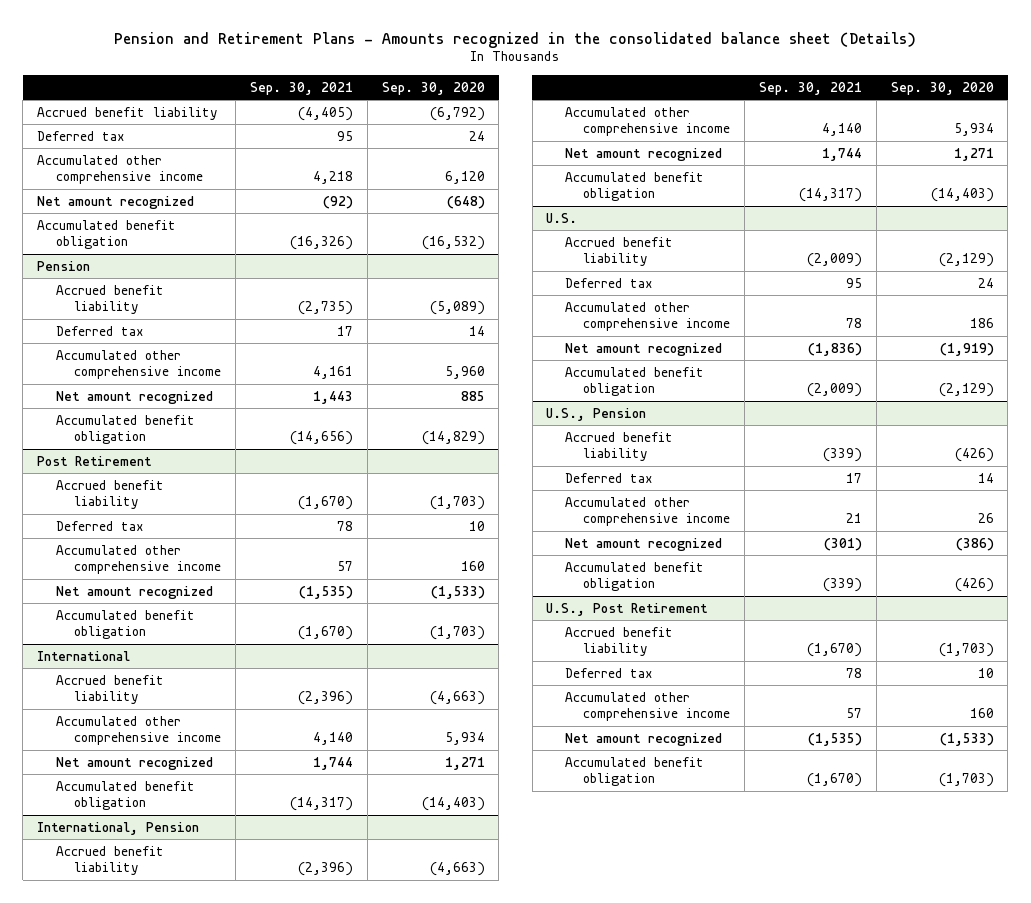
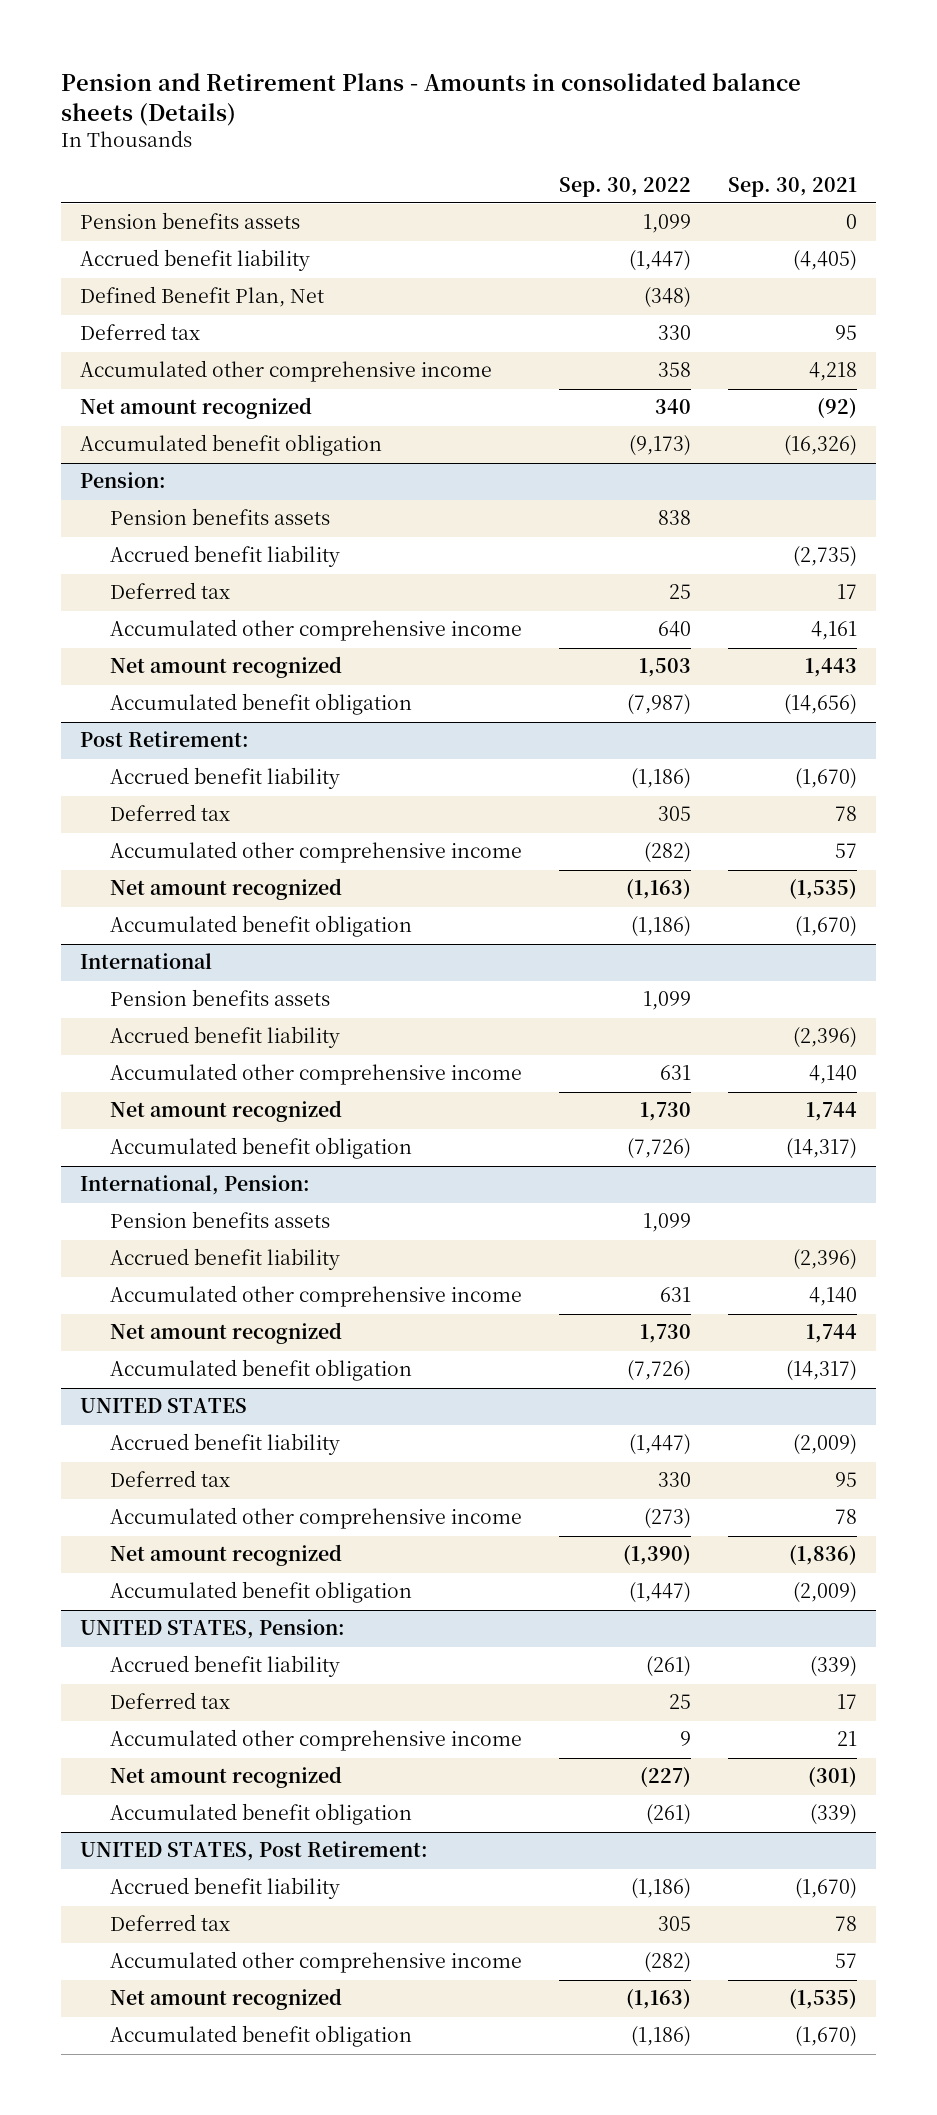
[114,31,917,48] Pension and Retirement Plans - Amounts recognized in the consolidated balance sheet (Details) -> [61,73,802,127] Pension and Retirement Plans - Amounts in consolidated balance sheets (Details)
[381,81,485,95] Sep. 30, 2020 -> none
none -> [559,176,692,197] Sep. 30, 2022
none -> [79,212,300,230] Pension benefits assets
none -> [79,286,324,308] Defined Benefit Plan, Net
[37,260,91,271] Pension -> [79,472,166,489] Pension:
none -> [109,508,330,526] Pension benefits assets
[37,455,153,466] Post Retirement -> [79,731,249,748] Post Retirement:
none -> [109,989,330,1007] Pension benefits assets
[37,821,200,835] International, Pension -> [79,1175,310,1196] International, Pension:
none -> [109,1211,330,1229] Pension benefits assets
[546,212,578,223] U.S. -> [79,1398,247,1414] UNITED STATES
[546,407,647,421] U.S., Pension -> none
none -> [79,1619,345,1640] UNITED STATES, Pension:
[546,602,709,616] U.S., Post Retirement -> none
none -> [79,1841,428,1862] UNITED STATES, Post Retirement:

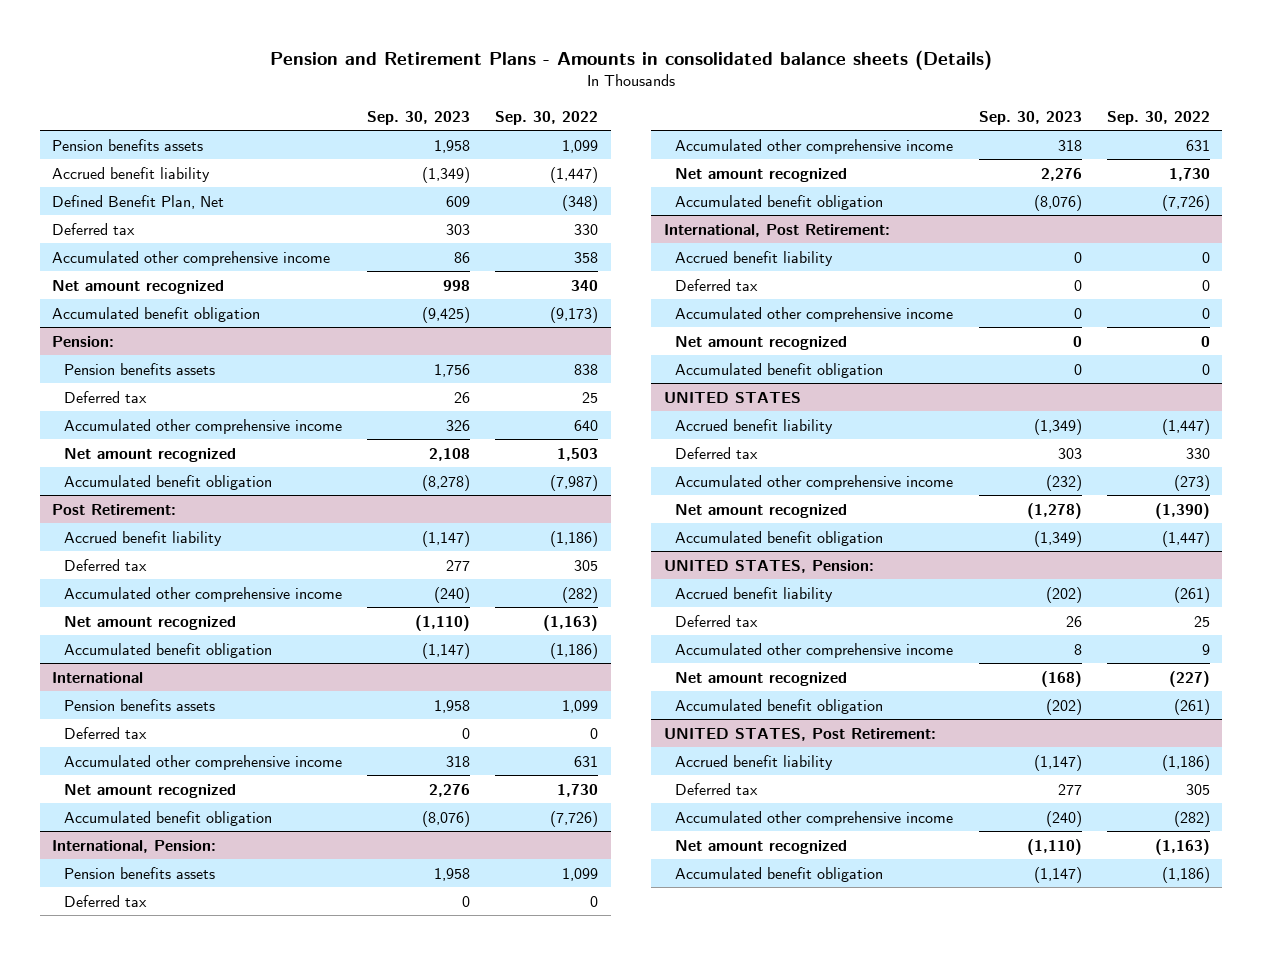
[728,176,858,197] Sep. 30, 2021 -> none
none -> [367,110,471,125] Sep. 30, 2023
[109,545,340,568] Accrued benefit liability -> none
[109,1026,340,1049] Accrued benefit liability -> none
none -> [64,726,148,739] Deferred tax
[109,1248,340,1271] Accrued benefit liability -> none
none -> [64,894,148,907] Deferred tax
none -> [663,223,890,237] International, Post Retirement:
none -> [675,250,834,266] Accrued benefit liability
none -> [675,278,759,291] Deferred tax
none -> [675,306,954,322] Accumulated other comprehensive income
none -> [675,335,848,350] Net amount recognized
none -> [675,362,884,378] Accumulated benefit obligation

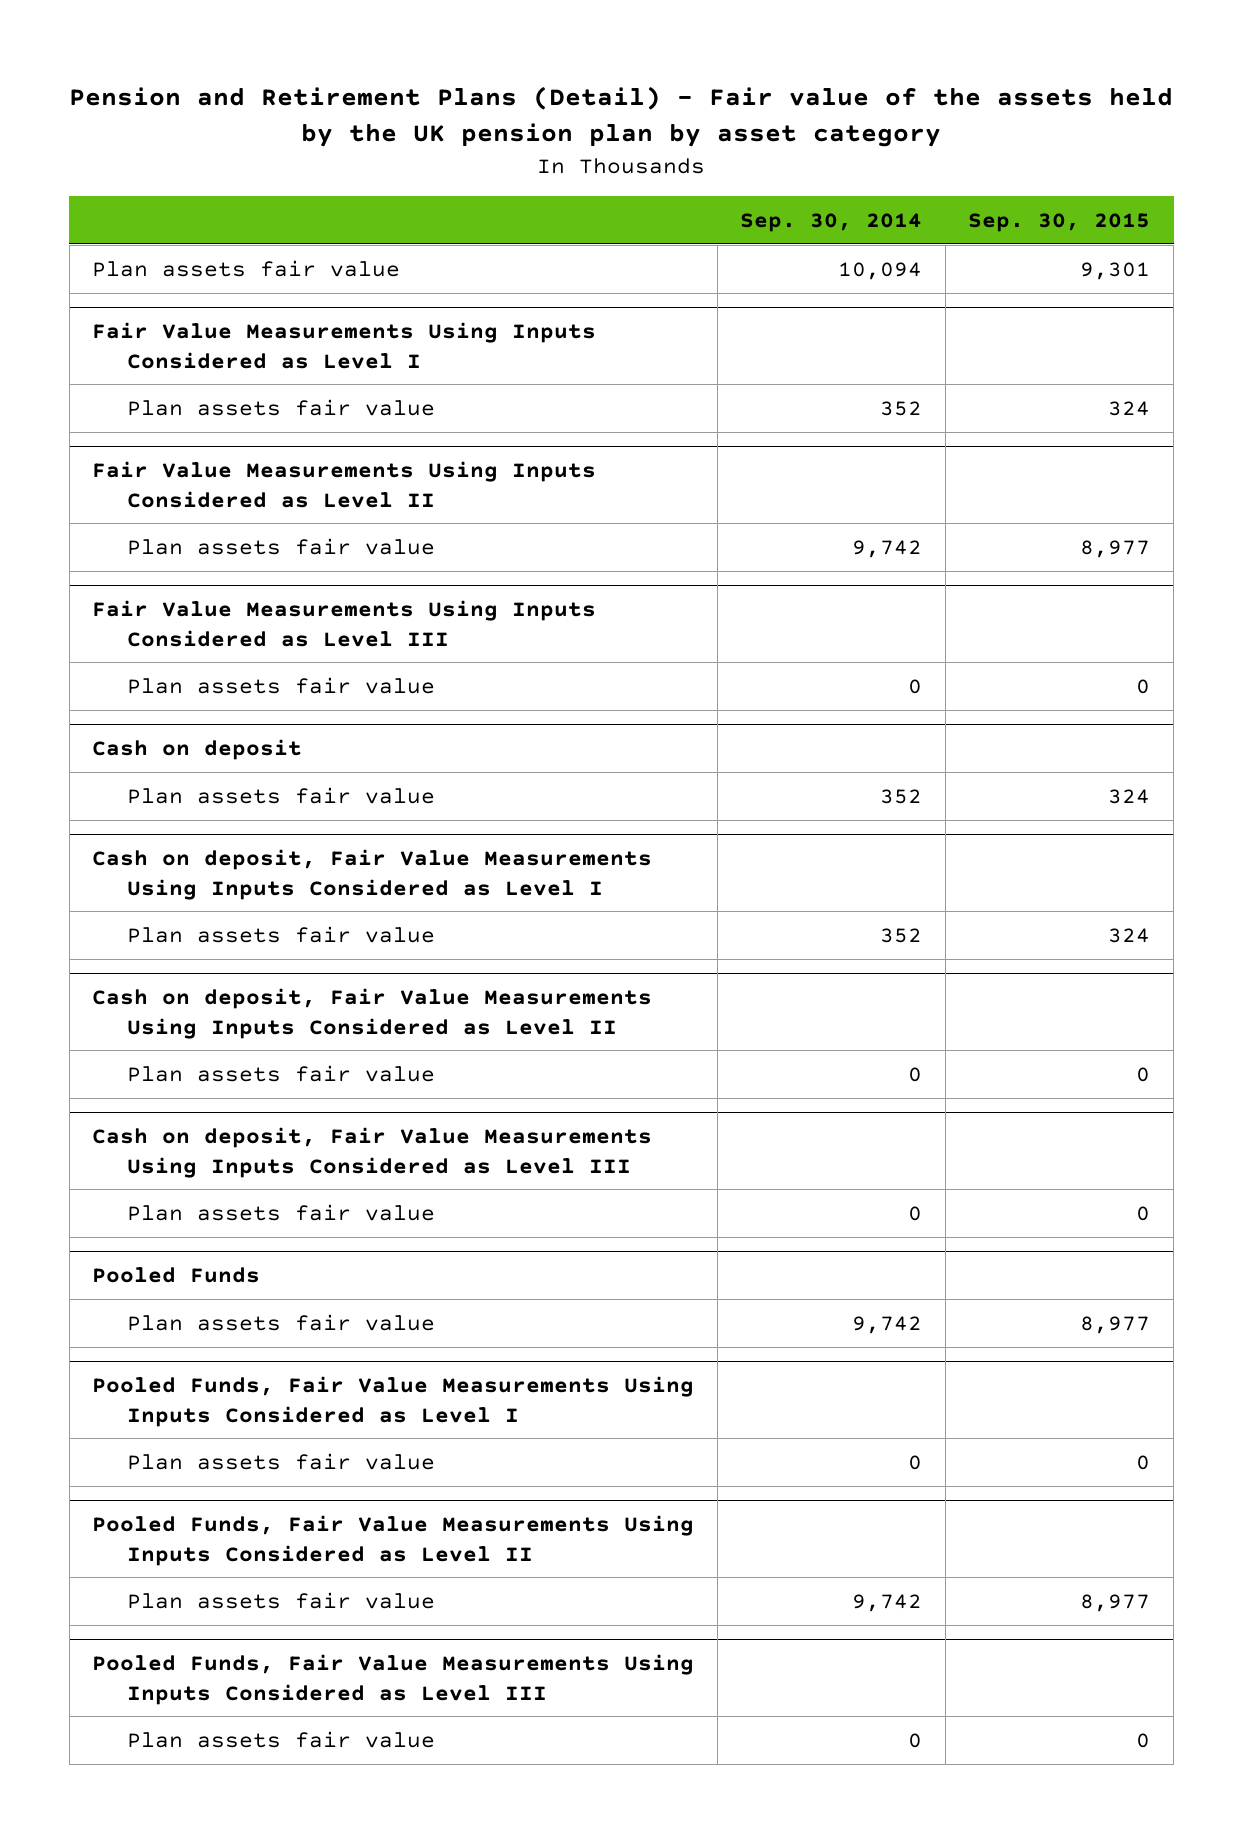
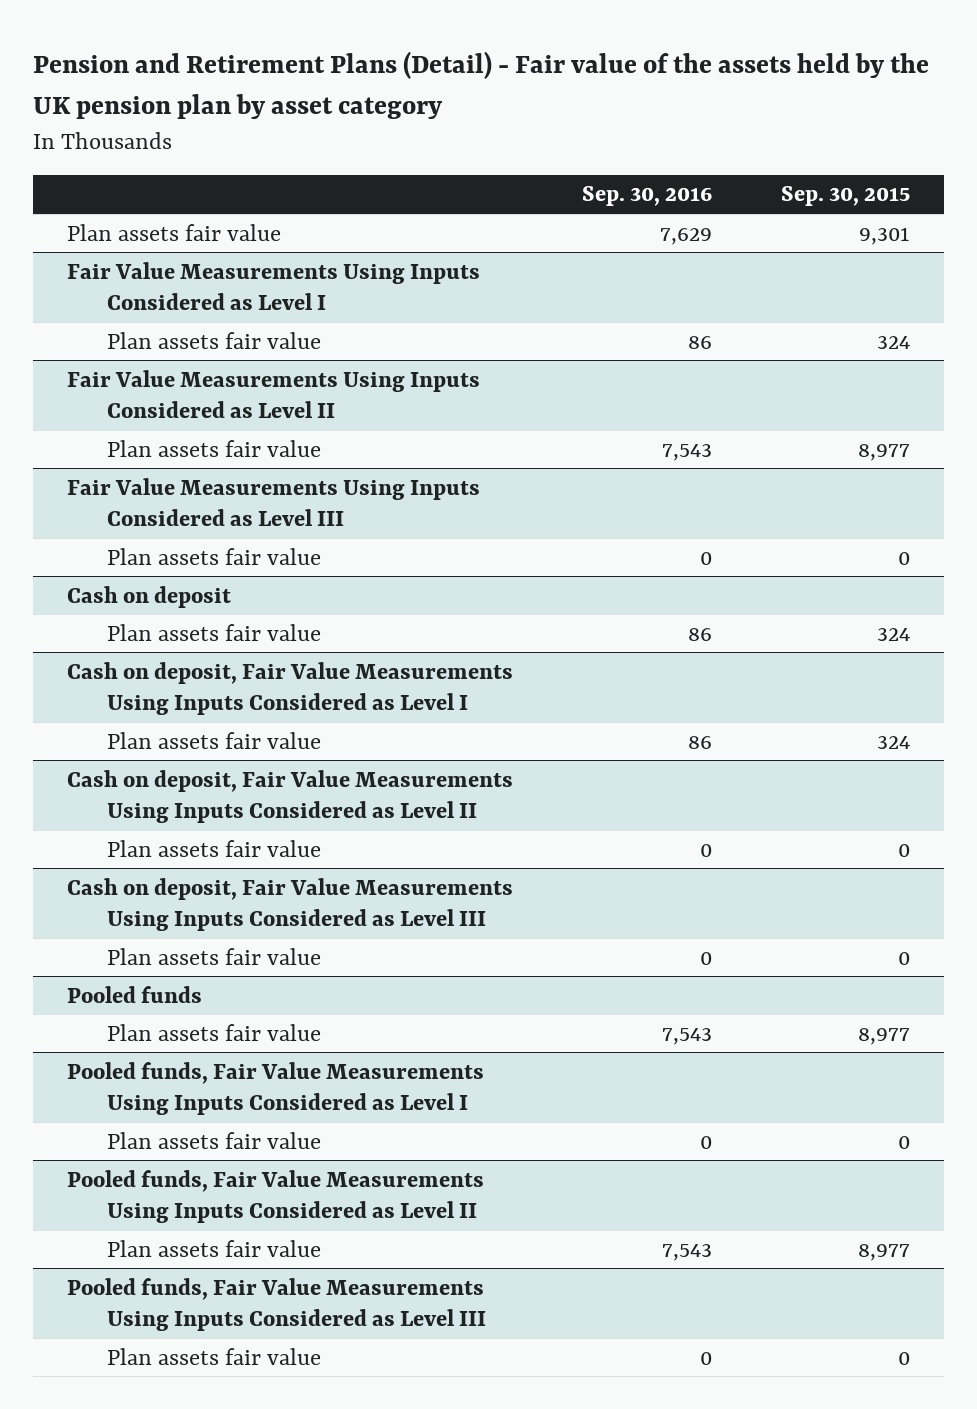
[740,212,923,232] Sep. 30, 2014 -> none
none -> [581,186,712,207] Sep. 30, 2016
[92,1267,261,1284] Pooled Funds -> [67,985,203,1003] Pooled funds
[92,1376,695,1427] Pooled Funds, Fair Value Measurements Using Inputs Considered as Level I -> [67,1061,485,1115] Pooled funds, Fair Value Measurements Using Inputs Considered as Level I
[92,1515,695,1566] Pooled Funds, Fair Value Measurements Using Inputs Considered as Level II -> [67,1169,485,1223] Pooled funds, Fair Value Measurements Using Inputs Considered as Level II
[92,1654,695,1705] Pooled Funds, Fair Value Measurements Using Inputs Considered as Level III -> [67,1277,487,1331] Pooled funds, Fair Value Measurements Using Inputs Considered as Level III

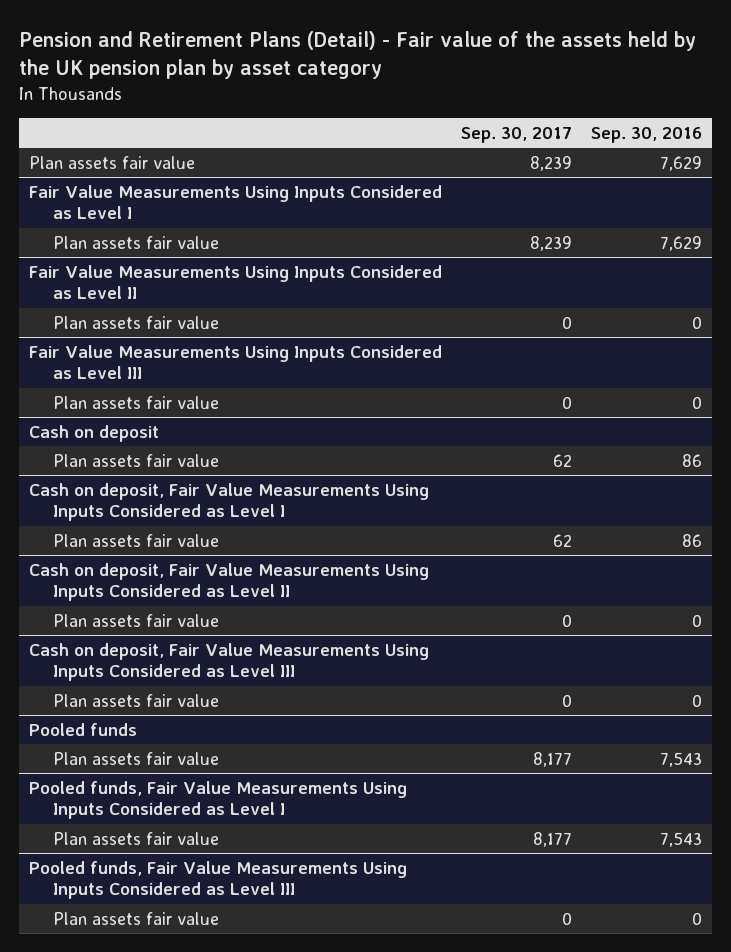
[780,186,910,207] Sep. 30, 2015 -> none
none -> [460,126,572,143] Sep. 30, 2017
[687,335,712,349] 86 -> [659,235,702,251] 7,629
[661,443,712,461] 7,543 -> [691,315,702,329] 0
[107,1131,322,1149] Plan assets fair value -> none
[67,1169,485,1223] Pooled funds, Fair Value Measurements Using Inputs Considered as Level II -> none

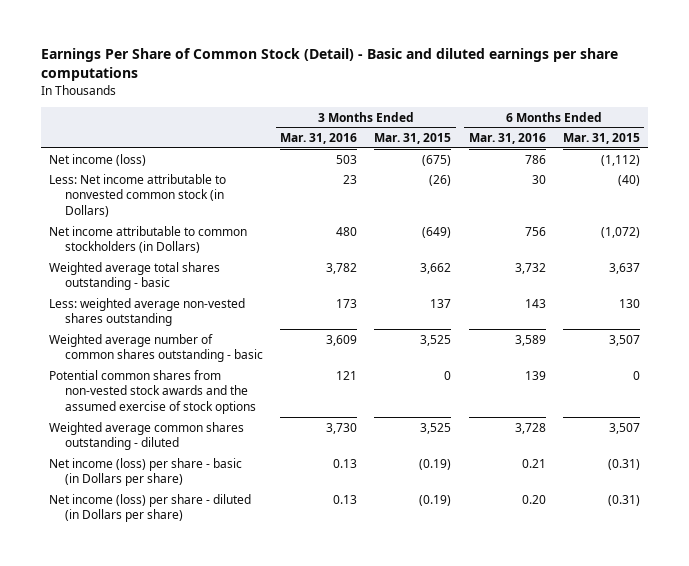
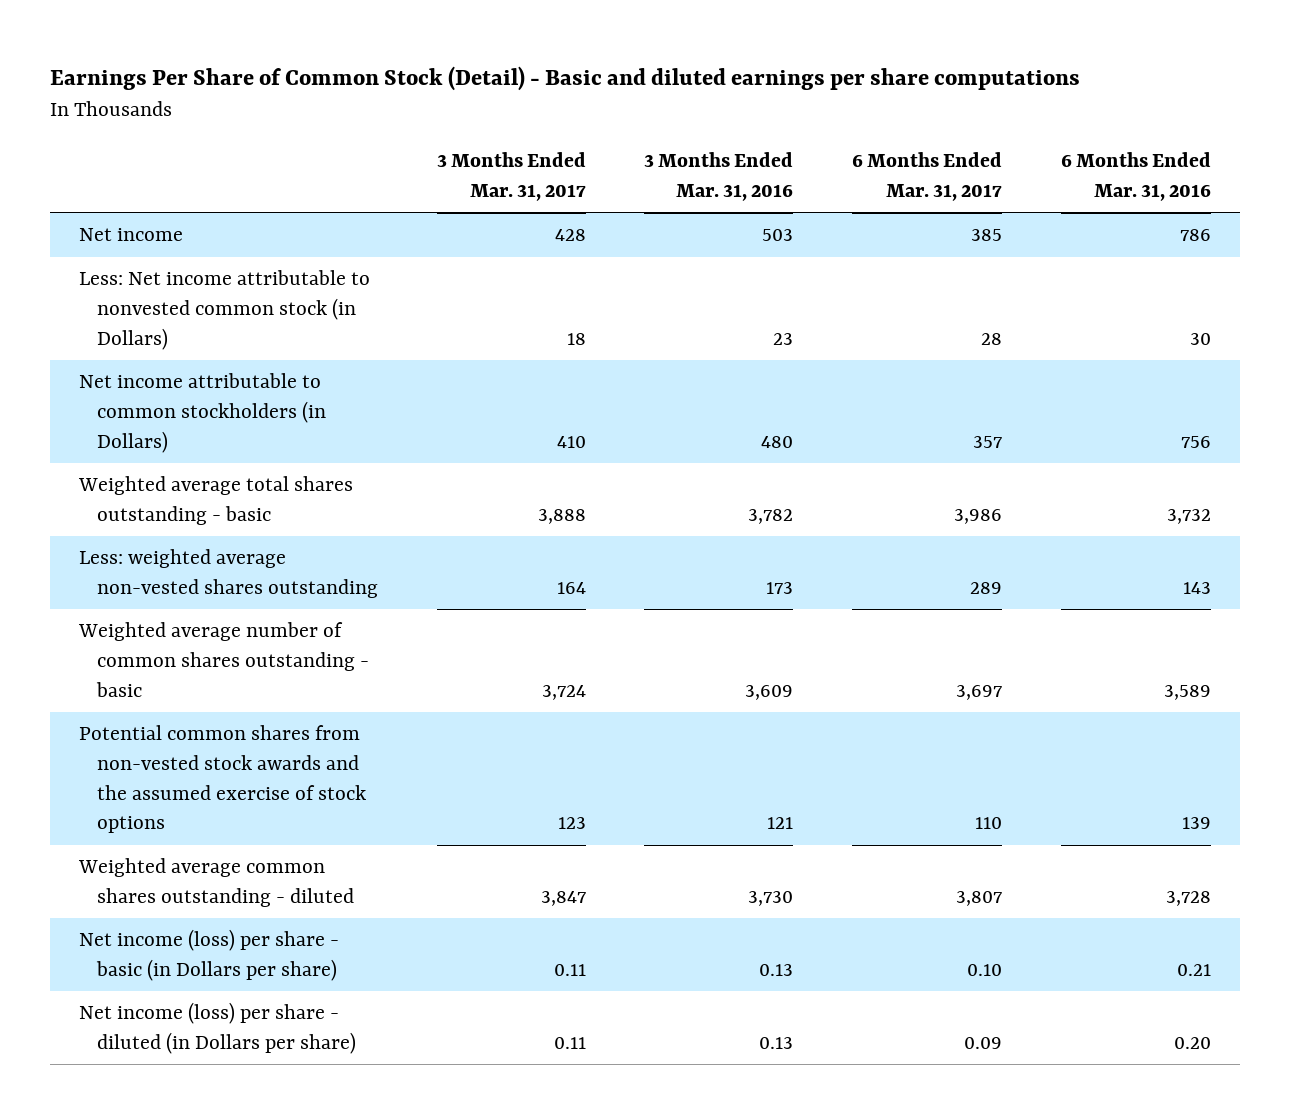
[374,133,452,145] Mar. 31, 2015 -> none
[562,133,640,145] Mar. 31, 2015 -> none
none -> [436,152,586,201] 3 Months Ended Mar. 31, 2017
none -> [852,152,1003,201] 6 Months Ended Mar. 31, 2017
[49,153,147,166] Net income (loss) -> [79,228,184,242] Net income

